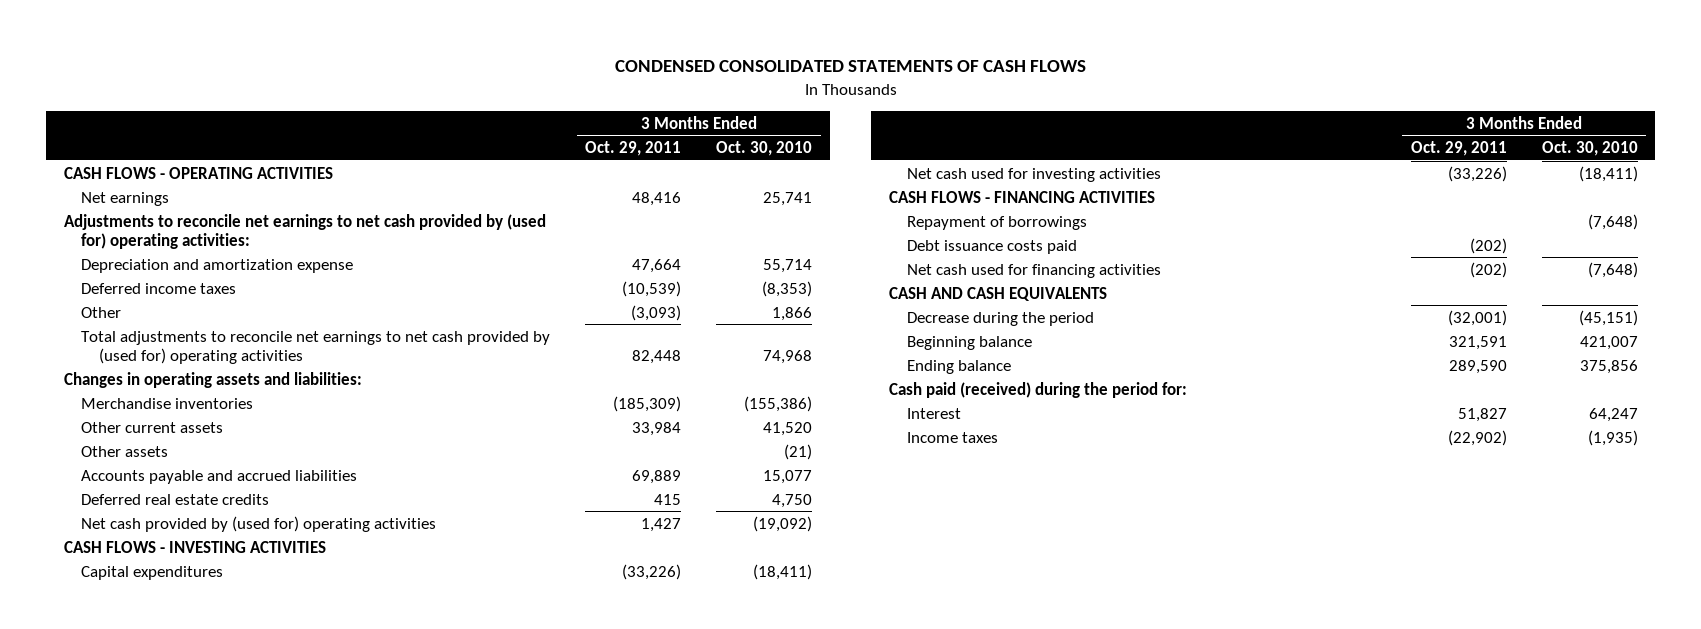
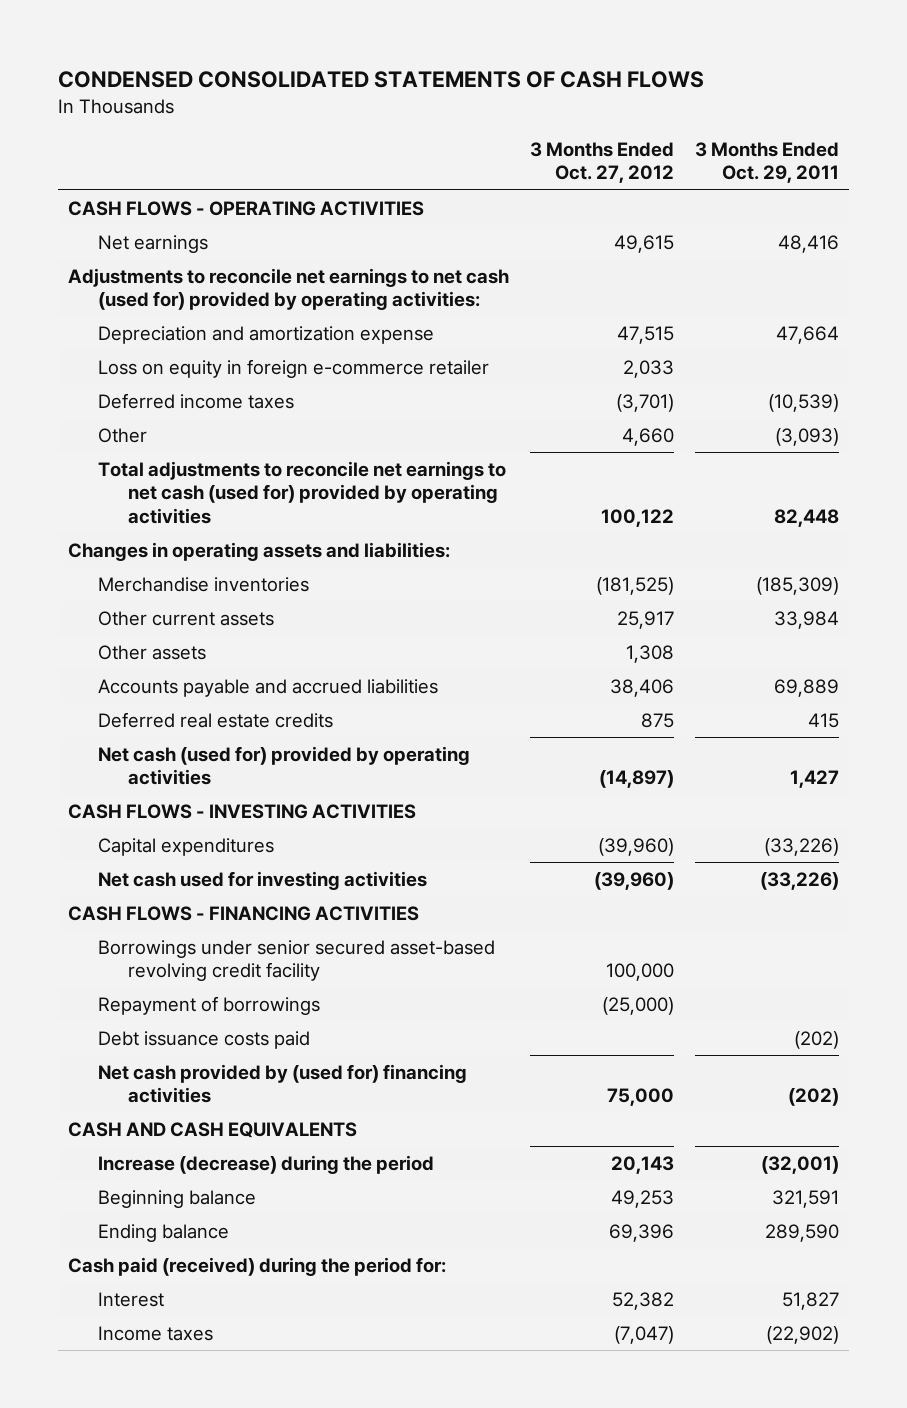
[716,140,813,156] Oct. 30, 2010 -> none
none -> [530,141,675,184] 3 Months Ended Oct. 27, 2012
[63,213,546,249] Adjustments to reconcile net earnings to net cash provided by (used for) operating activities: -> [68,267,510,311] Adjustments to reconcile net earnings to net cash (used for) provided by operating activities:
none -> [98,358,490,378] Loss on equity in foreign e-commerce retailer
[81,330,551,364] Total adjustments to reconcile net earnings to net cash provided by (used for) operating activities -> [98,460,507,524] Total adjustments to reconcile net earnings to net cash (used for) provided by operating activities
[81,515,437,532] Net cash provided by (used for) operating activities -> [98,745,471,786] Net cash (used for) provided by operating activities
none -> [98,939,496,982] Borrowings under senior secured asset-based revolving credit facility
[906,263,1161,278] Net cash used for financing activities -> [98,1063,468,1104] Net cash provided by (used for) financing activities
[906,311,1094,326] Decrease during the period -> [98,1154,435,1174] Increase (decrease) during the period

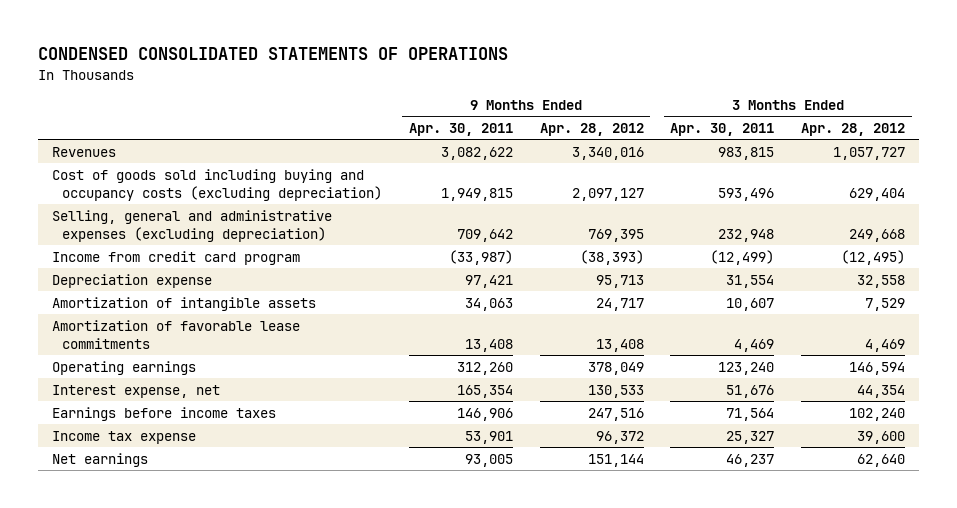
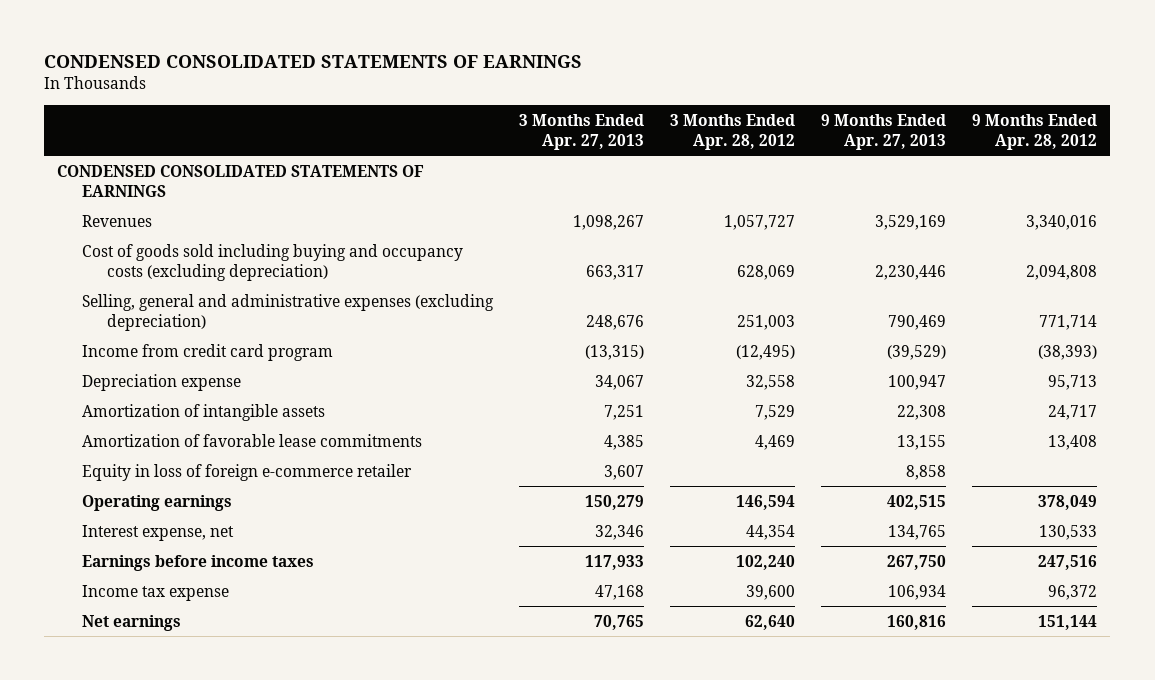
[38,47,509,61] CONDENSED CONSOLIDATED STATEMENTS OF OPERATIONS -> [44,55,583,69] CONDENSED CONSOLIDATED STATEMENTS OF EARNINGS
[408,122,513,136] Apr. 30, 2011 -> none
[670,122,775,136] Apr. 30, 2011 -> none
none -> [519,113,645,150] 3 Months Ended Apr. 27, 2013
none -> [821,113,947,150] 9 Months Ended Apr. 27, 2013
none -> [57,164,425,197] CONDENSED CONSOLIDATED STATEMENTS OF EARNINGS
[571,187,644,201] 2,097,127 -> [1026,264,1098,280] 2,094,808
[849,187,906,201] 629,404 -> [737,264,796,280] 628,069
[587,228,644,242] 769,395 -> [1039,314,1098,330] 771,714
[849,228,906,242] 249,668 -> [737,314,796,330] 251,003
none -> [82,463,413,481] Equity in loss of foreign e-commerce retailer

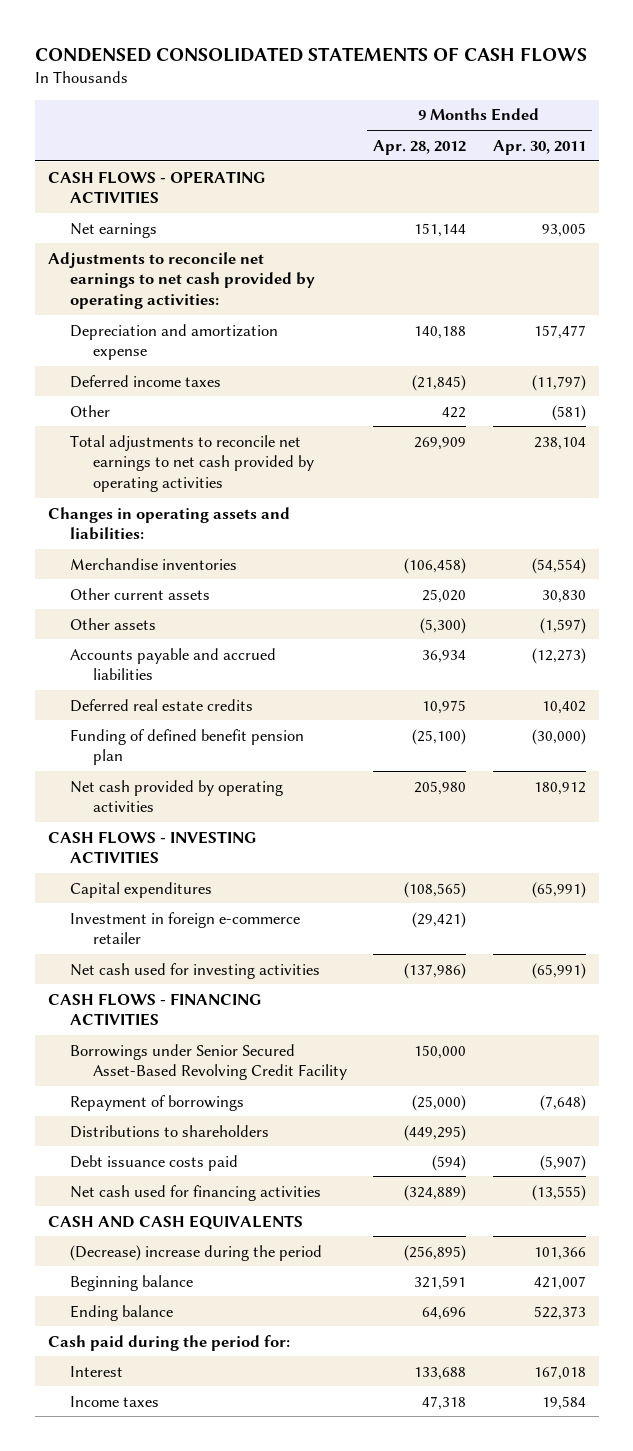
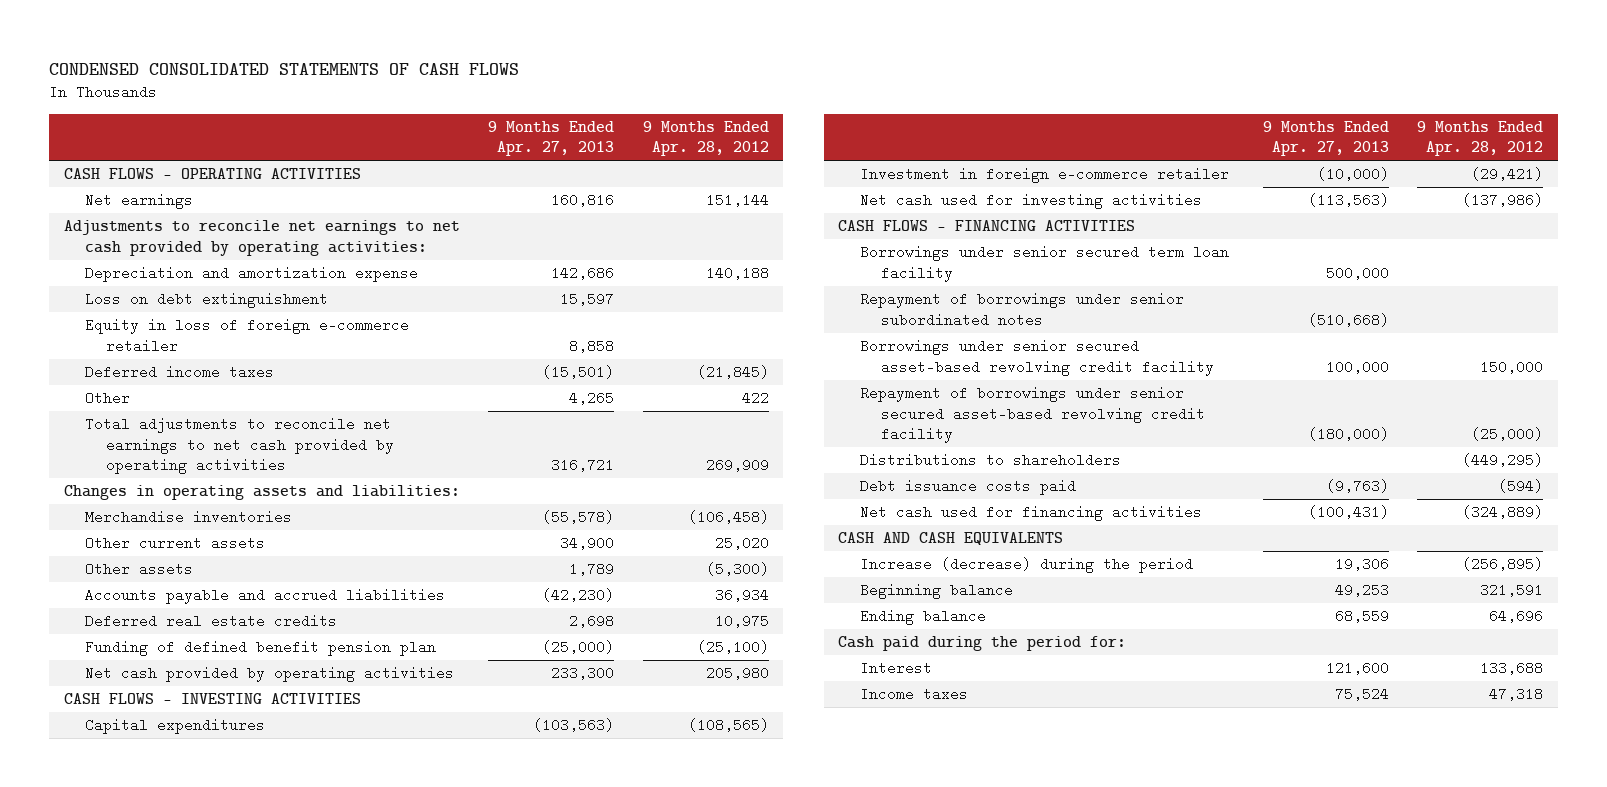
[492,139,586,155] Apr. 30, 2011 -> none
none -> [488,120,615,157] 9 Months Ended Apr. 27, 2013
none -> [84,292,328,309] Loss on debt extinguishment
none -> [84,318,409,353] Equity in loss of foreign e-commerce retailer
[70,1094,245,1111] Repayment of borrowings -> none
none -> [859,245,1229,282] Borrowings under senior secured term loan facility
none -> [859,292,1184,327] Repayment of borrowings under senior subordinated notes
[70,1043,348,1081] Borrowings under Senior Secured Asset-Based Revolving Credit Facility -> [859,339,1214,376] Borrowings under senior secured asset-based revolving credit facility
none -> [859,386,1205,443] Repayment of borrowings under senior secured asset-based revolving credit facility
[70,1244,323,1261] (Decrease) increase during the period -> [859,557,1193,574] Increase (decrease) during the period

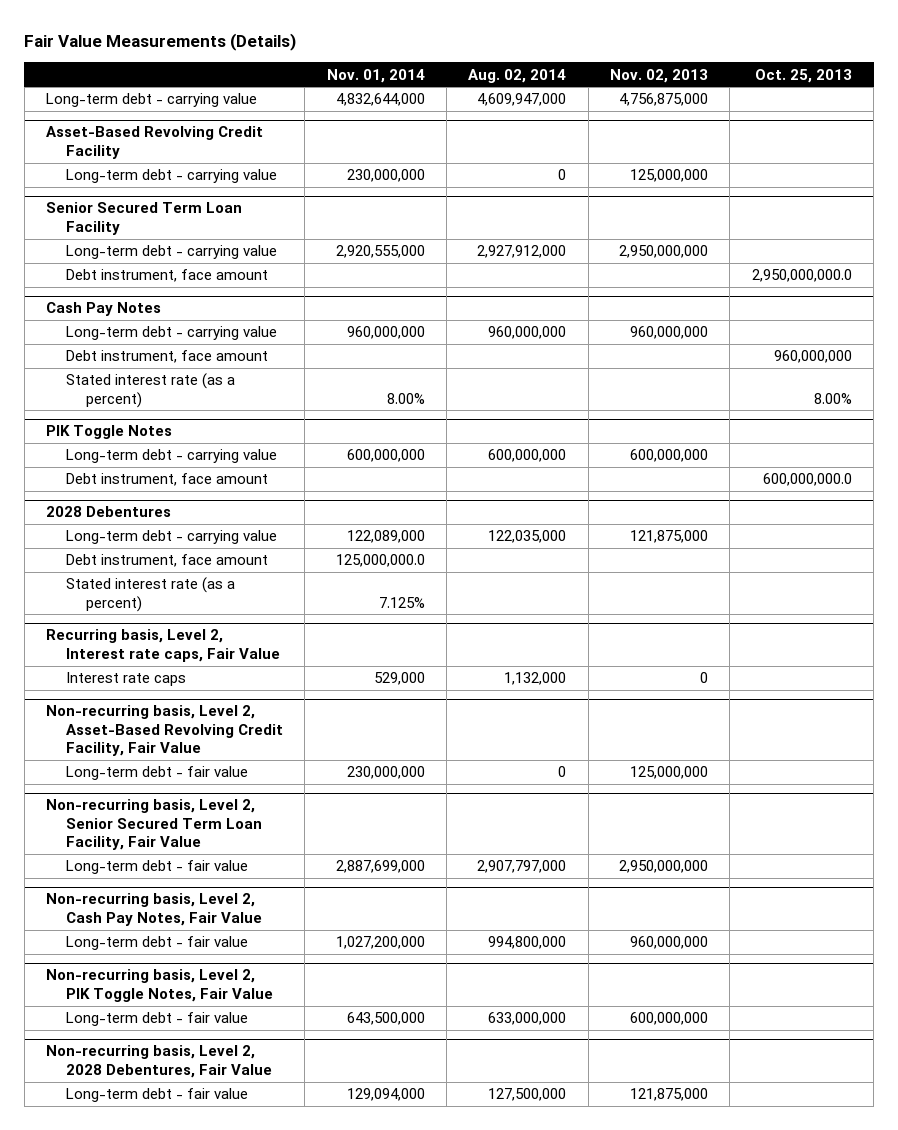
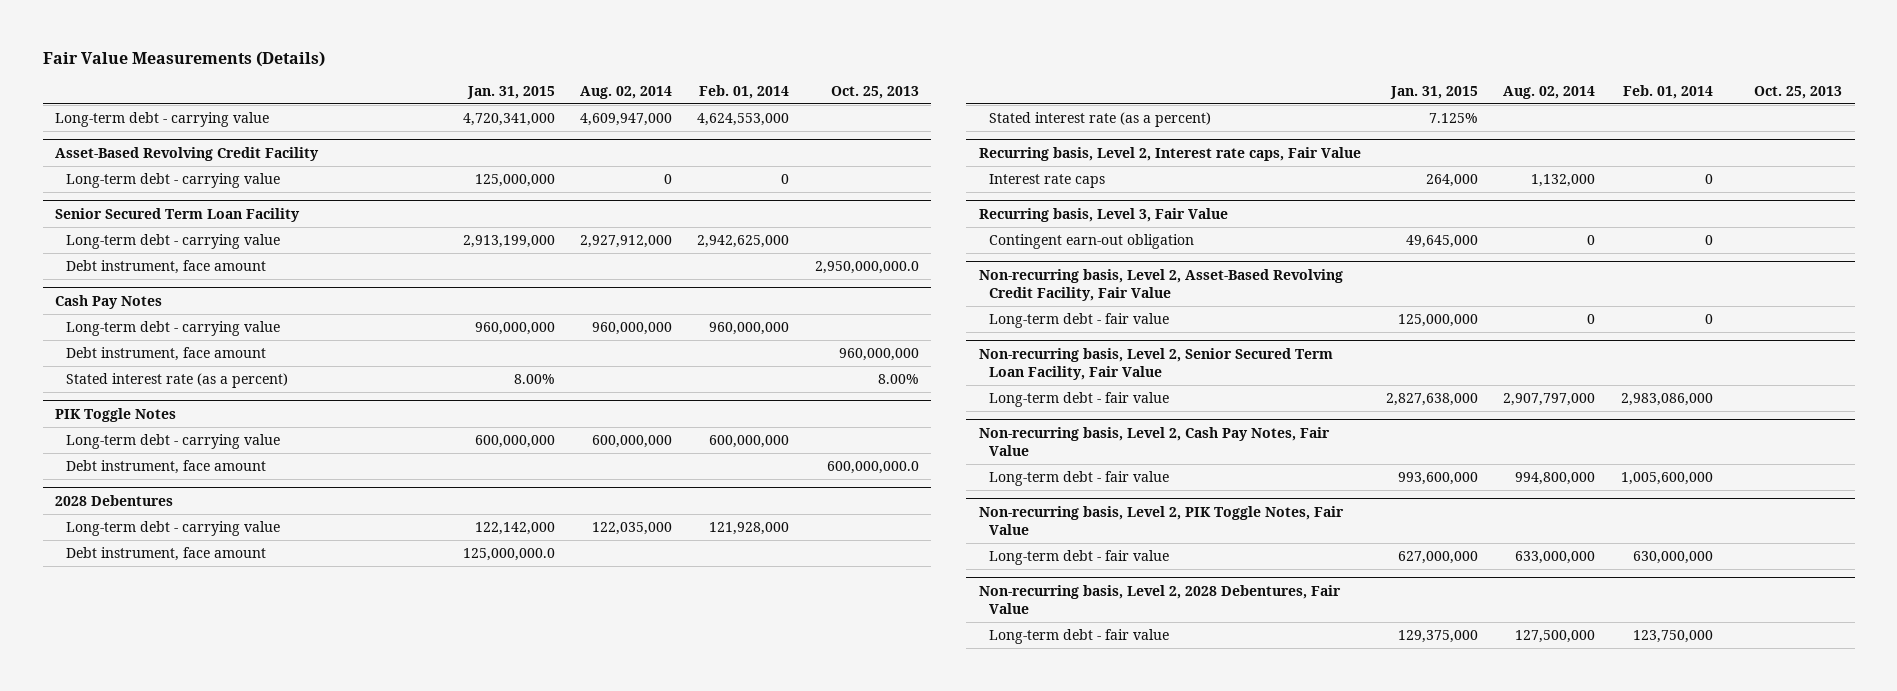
[326,68,425,83] Nov. 01, 2014 -> none
[610,68,709,83] Nov. 02, 2013 -> none
none -> [466,85,555,99] Jan. 31, 2015
none -> [699,84,790,99] Feb. 01, 2014
none -> [978,207,1228,222] Recurring basis, Level 3, Fair Value
none -> [989,233,1195,249] Contingent earn-out obligation

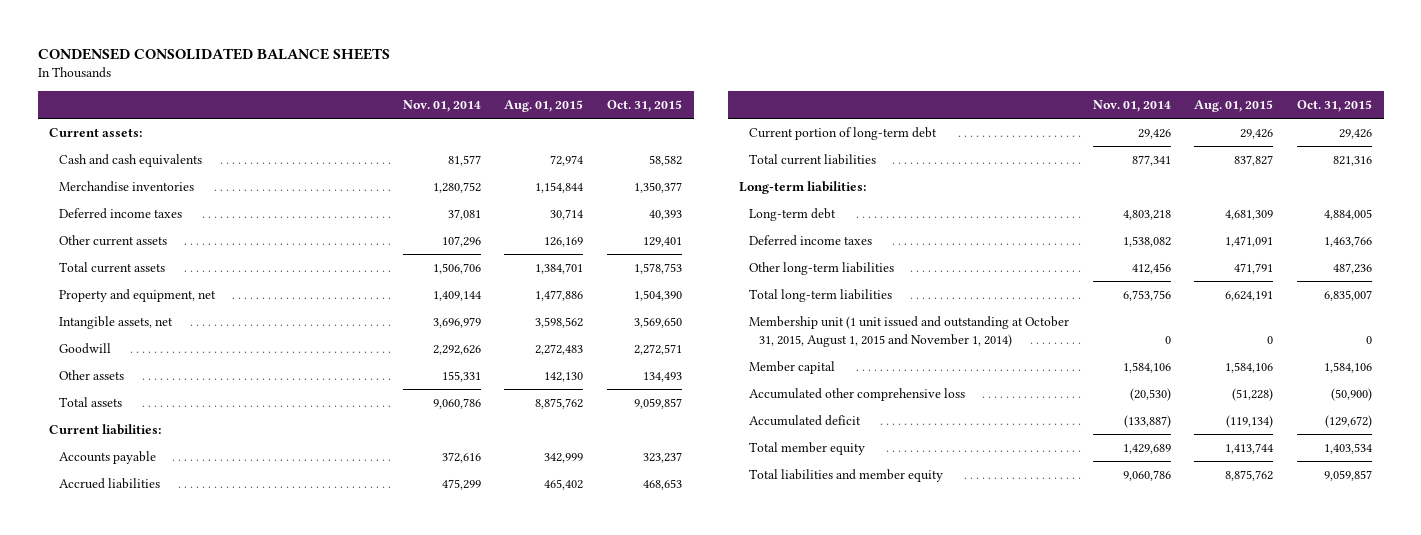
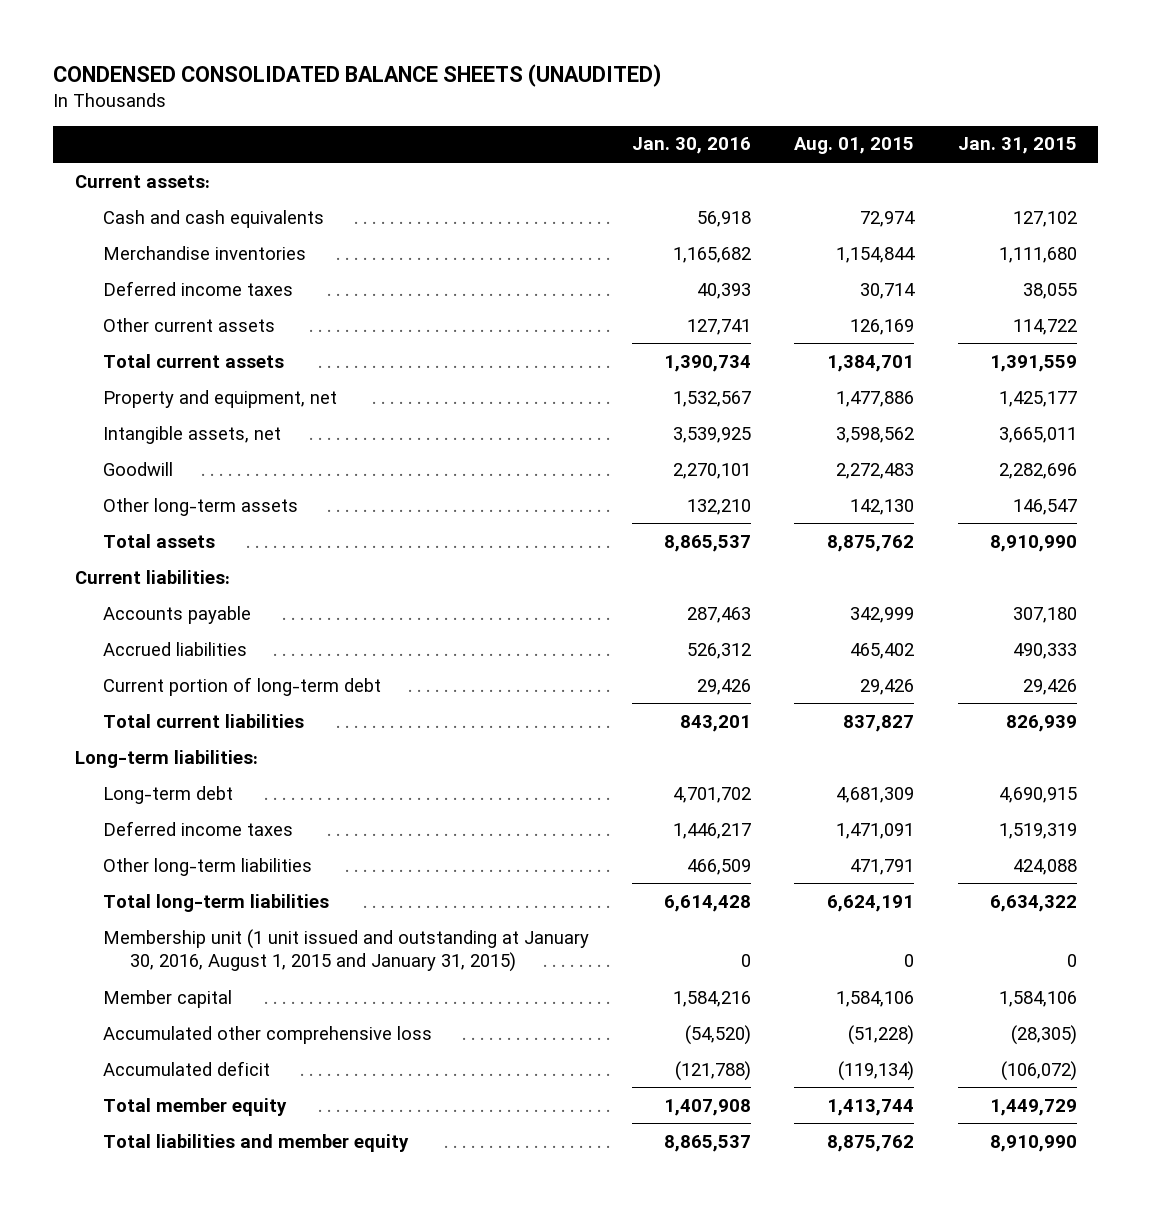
[37,47,390,60] CONDENSED CONSOLIDATED BALANCE SHEETS -> [53,64,662,88] CONDENSED CONSOLIDATED BALANCE SHEETS (UNAUDITED)
[402,99,481,112] Nov. 01, 2014 -> none
[606,99,682,112] Oct. 31, 2015 -> none
none -> [631,137,751,155] Jan. 30, 2016
none -> [957,137,1077,155] Jan. 31, 2015
[59,370,125,381] Other assets -> [102,497,298,516] Other long-term assets
[749,316,1070,347] Membership unit (1 unit issued and outstanding at October 31, 2015, August 1, 2015 and November 1, 2014) -> [102,928,589,973] Membership unit (1 unit issued and outstanding at January 30, 2016, August 1, 2015 and January 31, 2015)

